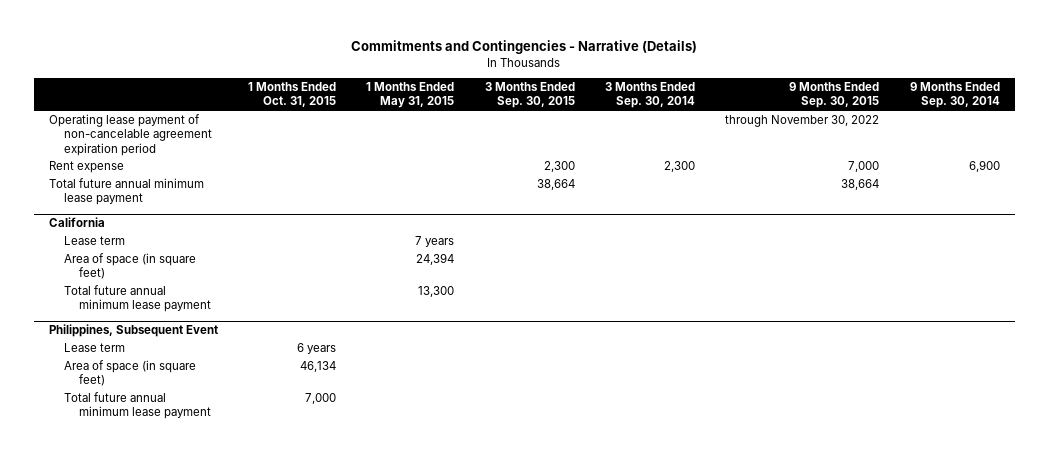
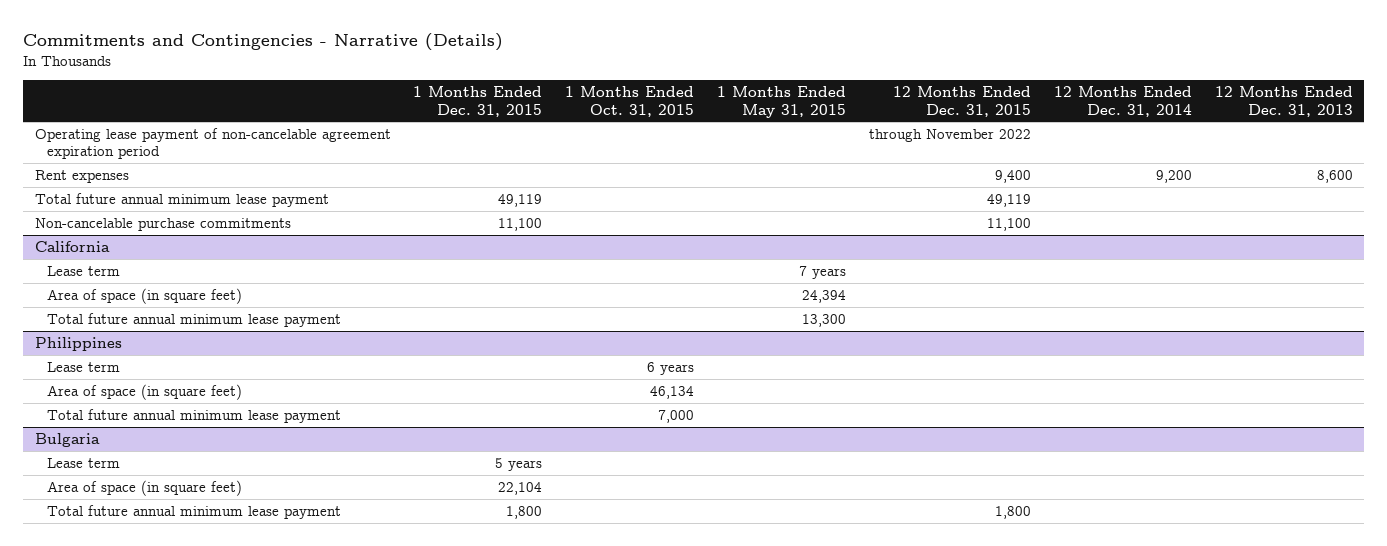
[484,82,575,109] 3 Months Ended Sep. 30, 2015 -> none
[605,82,696,109] 3 Months Ended Sep. 30, 2014 -> none
[789,82,880,109] 9 Months Ended Sep. 30, 2015 -> none
[909,82,1000,109] 9 Months Ended Sep. 30, 2014 -> none
none -> [413,86,543,117] 1 Months Ended Dec. 31, 2015
none -> [893,86,1032,117] 12 Months Ended Dec. 31, 2015
none -> [1054,86,1193,117] 12 Months Ended Dec. 31, 2014
none -> [1214,86,1353,117] 12 Months Ended Dec. 31, 2013
[48,161,124,174] Rent expense -> [34,169,129,183] Rent expenses
none -> [34,217,291,231] Non-cancelable purchase commitments
[48,324,218,338] Philippines, Subsequent Event -> [34,336,122,351] Philippines
none -> [34,432,100,447] Bulgaria
none -> [47,457,121,468] Lease term
none -> [47,479,243,496] Area of space (in square feet)
none -> [47,504,342,519] Total future annual minimum lease payment

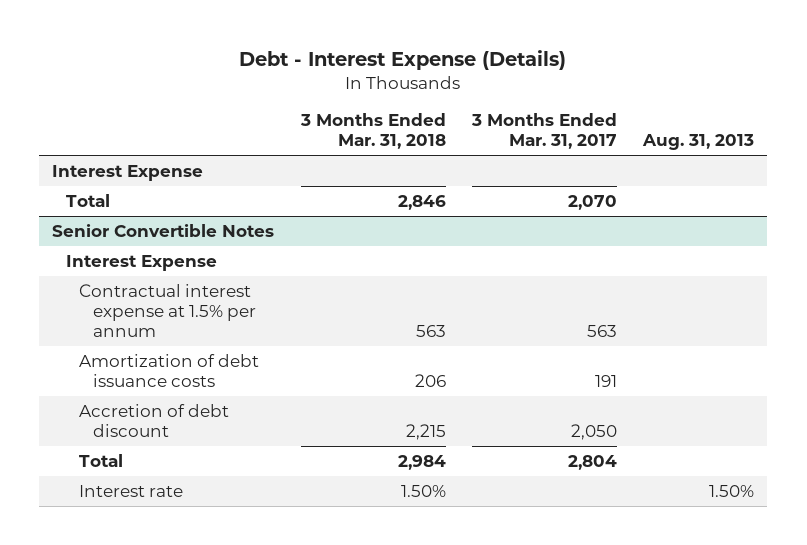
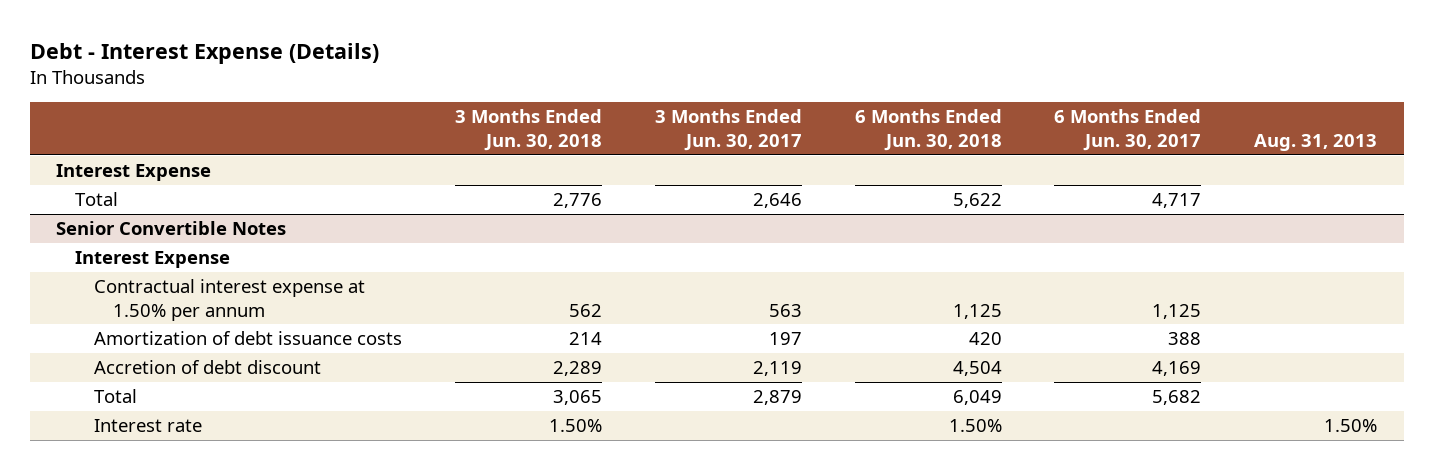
[299,113,446,150] 3 Months Ended Mar. 31, 2018 -> none
[470,113,617,150] 3 Months Ended Mar. 31, 2017 -> none
none -> [454,109,602,152] 3 Months Ended Jun. 30, 2018
none -> [654,109,802,152] 3 Months Ended Jun. 30, 2017
none -> [854,109,1002,152] 6 Months Ended Jun. 30, 2018
none -> [1054,109,1202,152] 6 Months Ended Jun. 30, 2017
[79,283,256,337] Contractual interest expense at 1.5% per annum -> [94,278,366,321] Contractual interest expense at 1.50% per annum

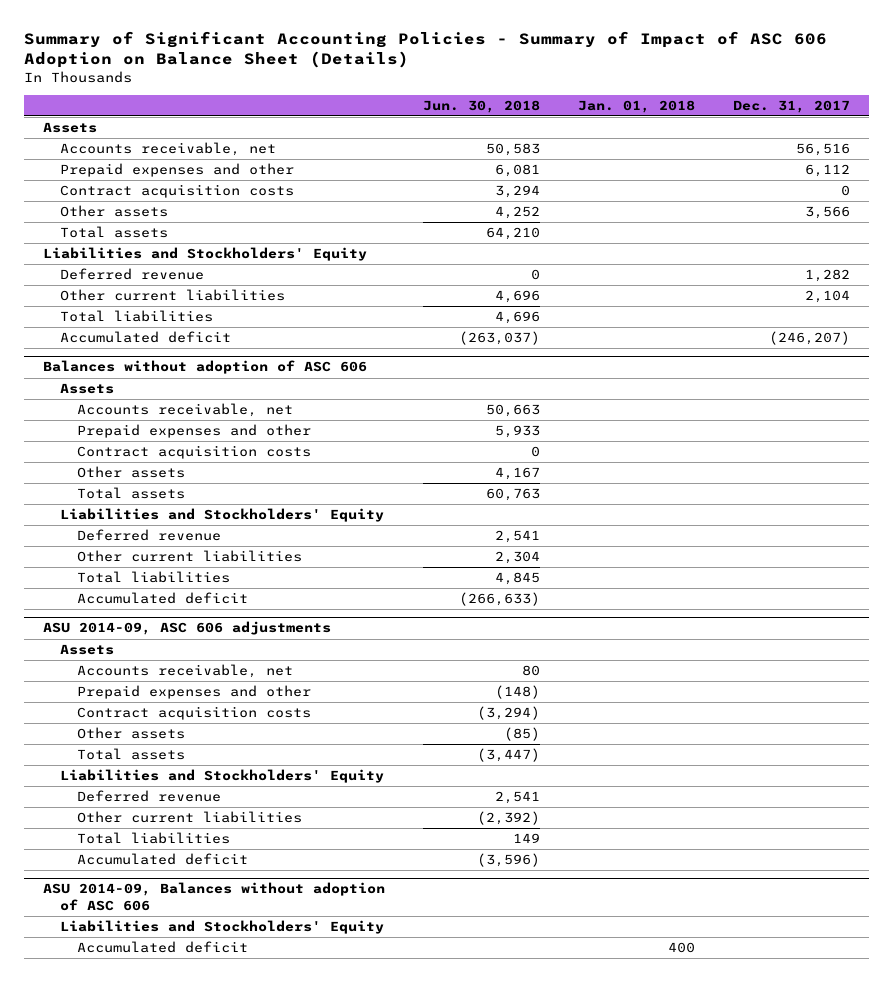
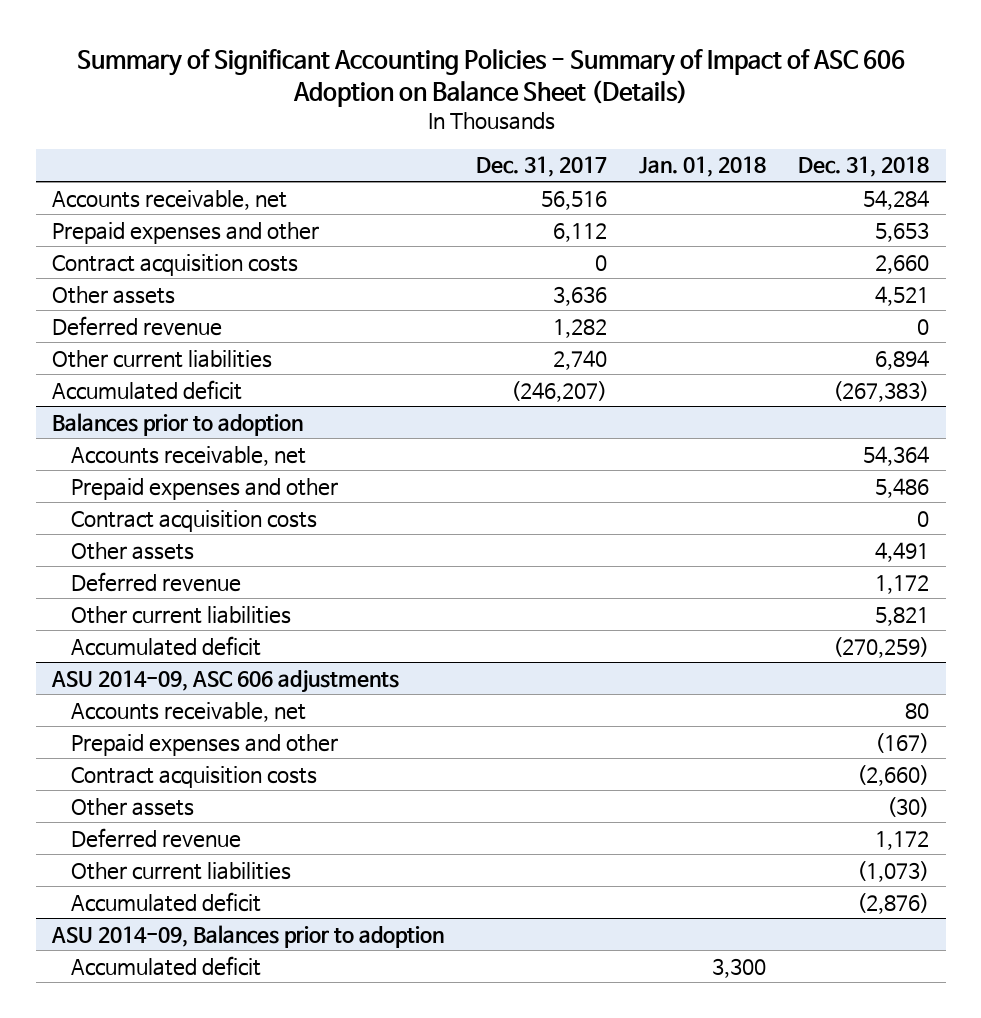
[422,99,540,113] Jun. 30, 2018 -> none
none -> [798,156,930,178] Dec. 31, 2018
[43,122,98,134] Assets -> none
[60,226,169,239] Total assets -> none
[43,247,368,262] Liabilities and Stockholders' Equity -> none
[804,206,850,220] 3,566 -> [553,285,608,306] 3,636
[60,310,214,323] Total liabilities -> none
[804,290,850,304] 2,104 -> [553,349,608,370] 2,740
[60,383,115,395] Assets -> none
[43,360,368,375] Balances without adoption of ASC 606 -> [52,412,304,436] Balances prior to adoption
[77,487,186,500] Total assets -> none
[60,508,385,523] Liabilities and Stockholders' Equity -> none
[77,571,231,584] Total liabilities -> none
[60,644,115,656] Assets -> none
[77,748,186,761] Total assets -> none
[60,769,385,784] Liabilities and Stockholders' Equity -> none
[77,832,231,845] Total liabilities -> none
[43,882,386,912] ASU 2014-09, Balances without adoption of ASC 606 -> none
[60,920,385,935] Liabilities and Stockholders' Equity -> none
[77,941,249,954] Accumulated deficit -> none
none -> [51,924,445,948] ASU 2014-09, Balances prior to adoption
none -> [70,955,261,976] Accumulated deficit

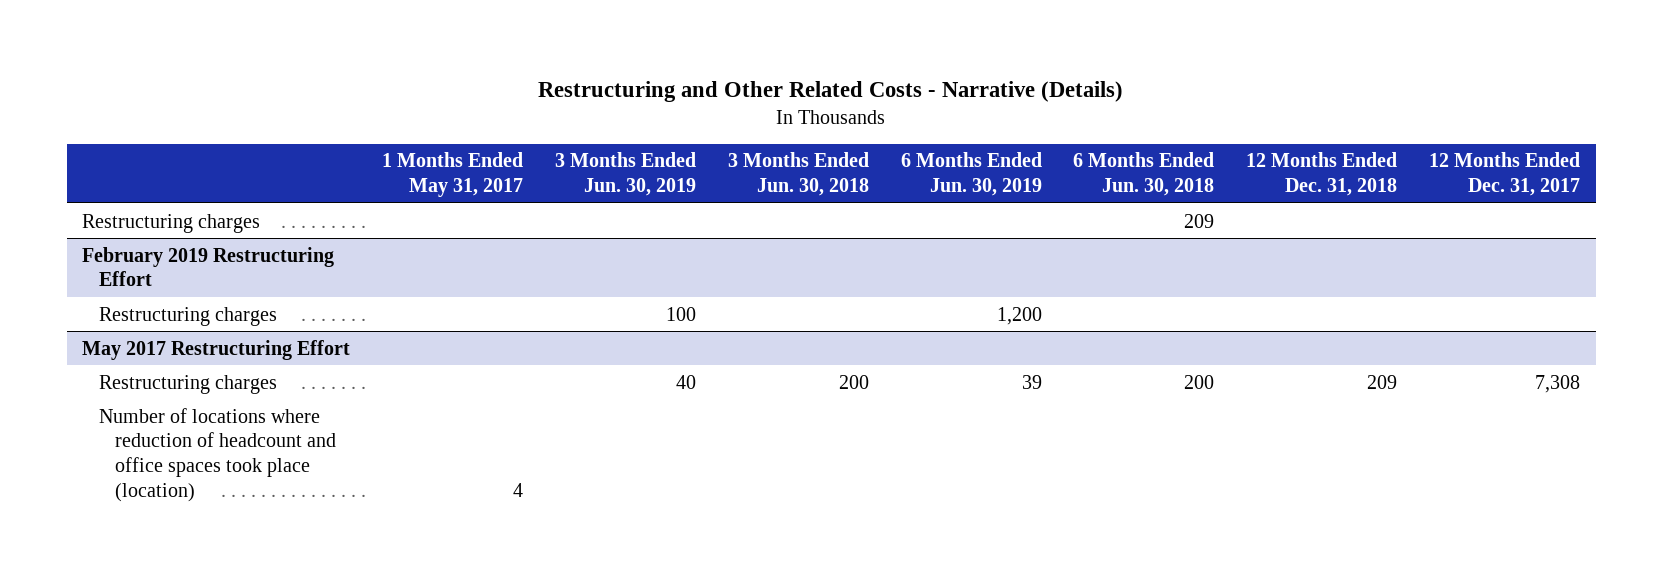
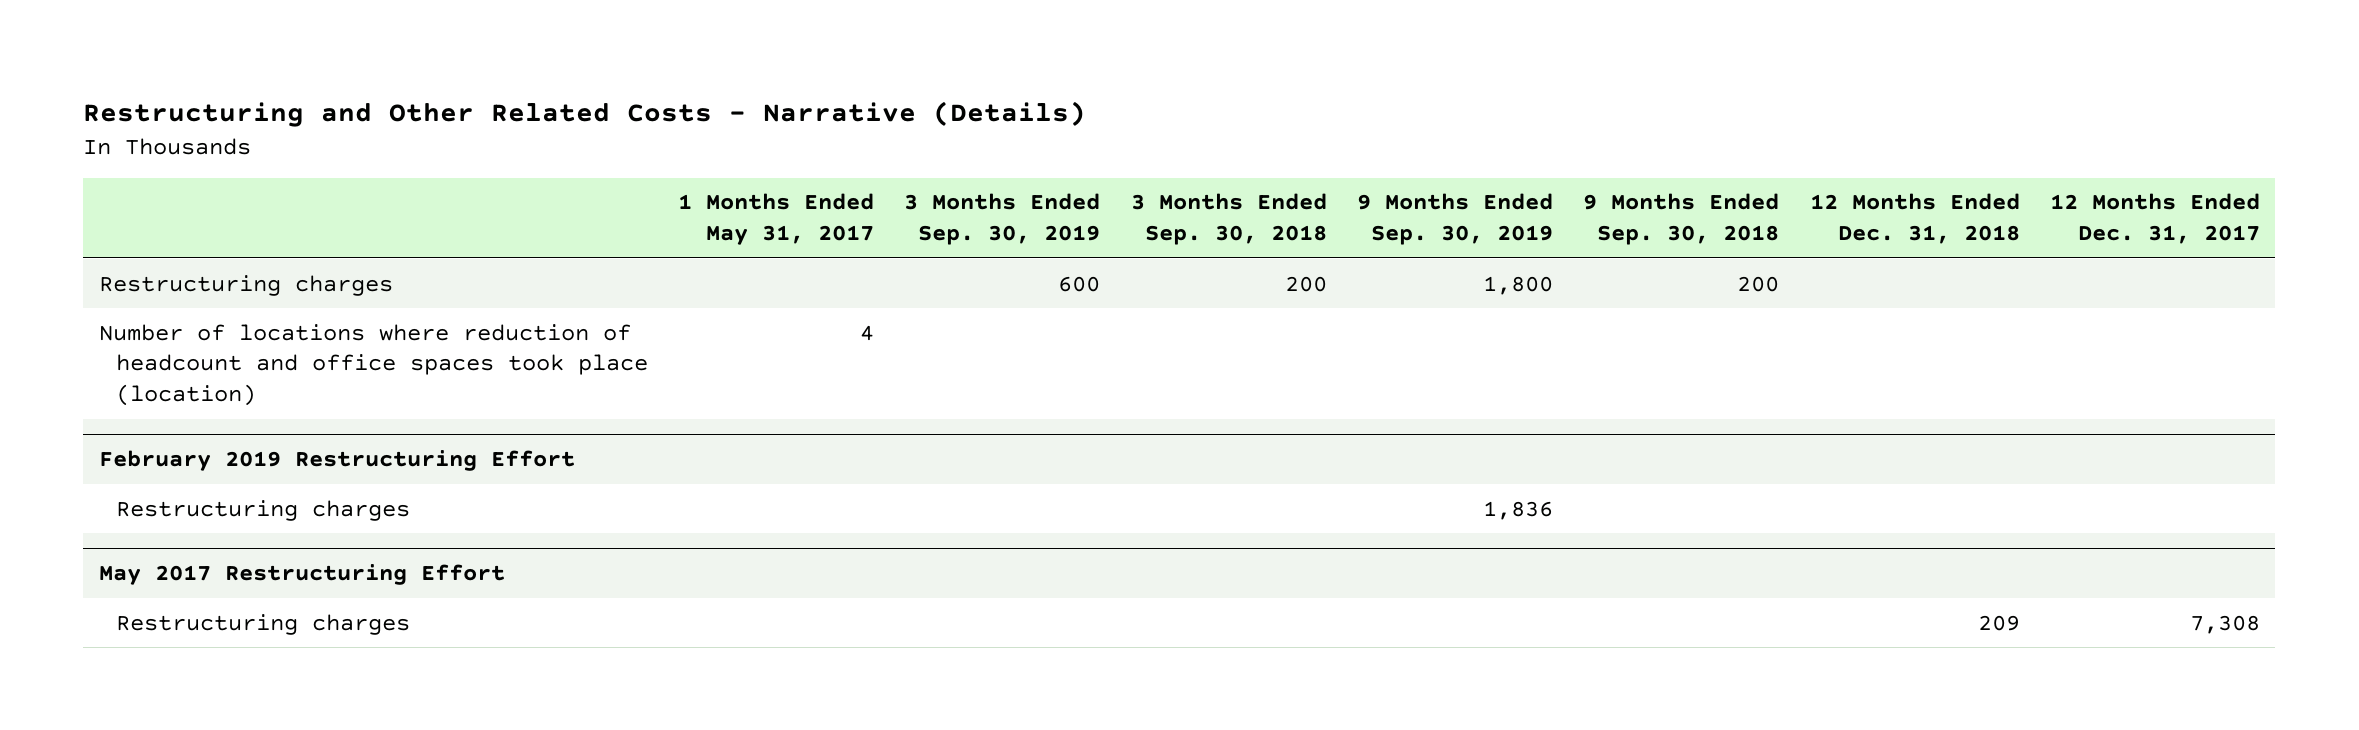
[555,152,697,196] 3 Months Ended Jun. 30, 2019 -> none
[727,152,869,196] 3 Months Ended Jun. 30, 2018 -> none
[900,152,1042,196] 6 Months Ended Jun. 30, 2019 -> none
[1073,152,1215,196] 6 Months Ended Jun. 30, 2018 -> none
none -> [904,193,1101,246] 3 Months Ended Sep. 30, 2019
none -> [1130,193,1327,246] 3 Months Ended Sep. 30, 2018
none -> [1357,193,1554,246] 9 Months Ended Sep. 30, 2019
none -> [1583,193,1780,246] 9 Months Ended Sep. 30, 2018
none -> [98,323,648,407] Number of locations where reduction of headcount and office spaces took place (location)
[98,407,336,502] Number of locations where reduction of headcount and office spaces took place (location) -> none

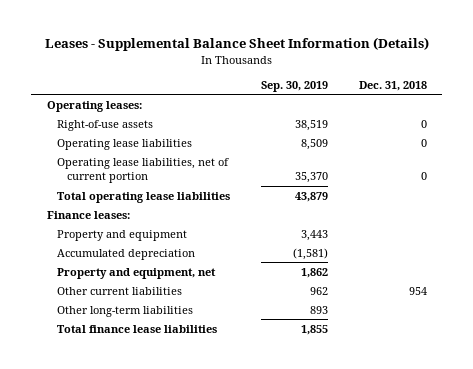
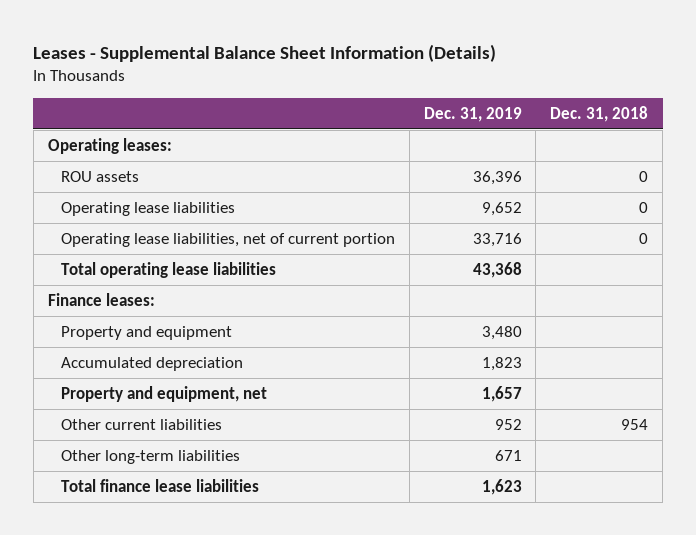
[260,80,328,92] Sep. 30, 2019 -> none
none -> [423,106,522,122] Dec. 31, 2019
[56,119,153,131] Right-of-use assets -> [60,170,139,182] ROU assets

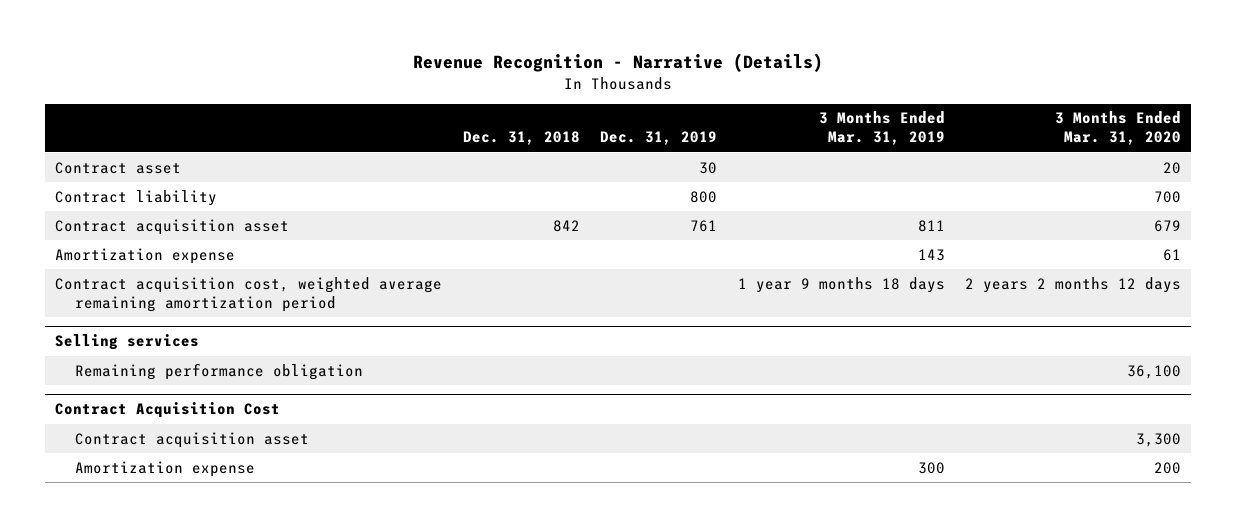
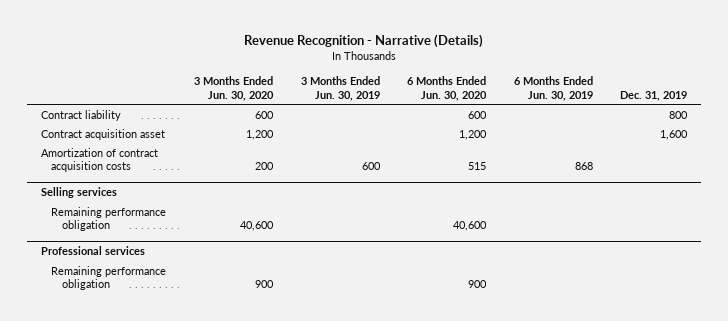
[462,131,580,146] Dec. 31, 2018 -> none
[818,111,945,146] 3 Months Ended Mar. 31, 2019 -> none
[1055,111,1182,146] 3 Months Ended Mar. 31, 2020 -> none
none -> [193,75,274,101] 3 Months Ended Jun. 30, 2020
none -> [300,75,380,101] 3 Months Ended Jun. 30, 2019
none -> [407,75,488,101] 6 Months Ended Jun. 30, 2020
none -> [513,75,593,101] 6 Months Ended Jun. 30, 2019
[55,161,182,174] Contract asset -> none
[55,276,443,312] Contract acquisition cost, weighted average remaining amortization period -> none
[690,219,718,232] 761 -> [660,129,689,140] 1,600
[55,247,236,264] Amortization expense -> [41,147,159,173] Amortization of contract acquisition costs
[55,402,281,419] Contract Acquisition Cost -> none
[75,431,310,448] Contract acquisition asset -> none
[75,460,256,477] Amortization expense -> none
none -> [41,246,146,256] Professional services
none -> [51,265,167,291] Remaining performance obligation

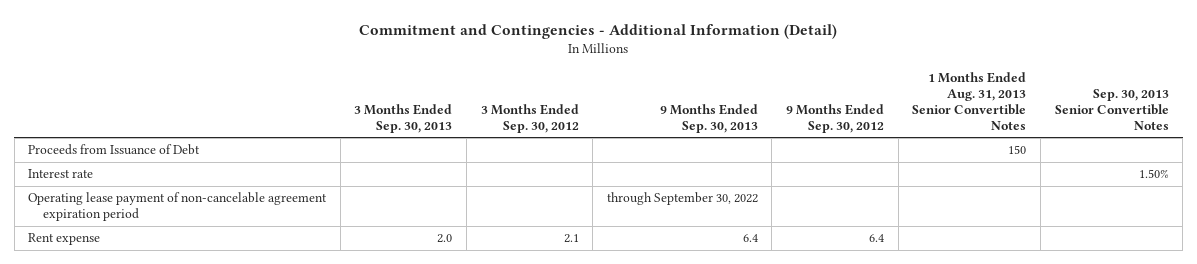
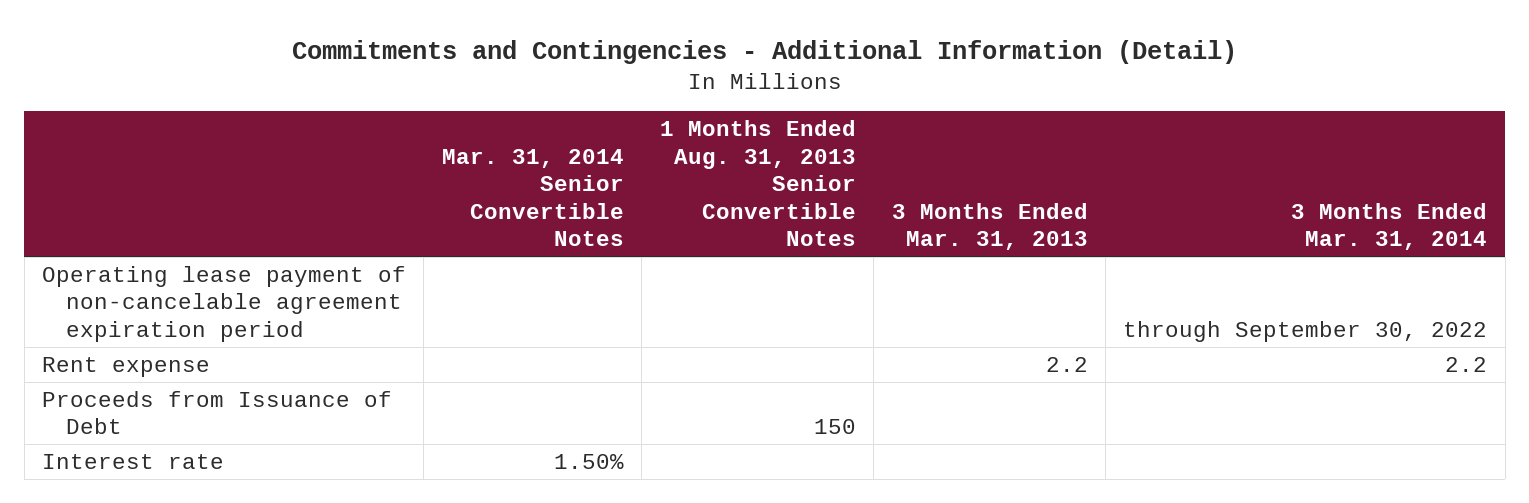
[359,23,838,39] Commitment and Contingencies - Additional Information (Detail) -> [291,39,1237,64] Commitments and Contingencies - Additional Information (Detail)
[354,103,453,133] 3 Months Ended Sep. 30, 2013 -> none
[480,103,579,133] 3 Months Ended Sep. 30, 2012 -> none
[659,103,758,133] 9 Months Ended Sep. 30, 2013 -> none
[786,103,885,133] 9 Months Ended Sep. 30, 2012 -> none
[1054,89,1169,130] Sep. 30, 2013 Senior Convertible Notes -> none
none -> [441,148,624,247] Mar. 31, 2014 Senior Convertible Notes
none -> [891,202,1088,251] 3 Months Ended Mar. 31, 2013
none -> [1291,202,1488,251] 3 Months Ended Mar. 31, 2014
[28,144,201,156] Proceeds from Issuance of Debt -> [41,390,392,435] Proceeds from Issuance of Debt
[28,169,94,179] Interest rate -> [41,453,224,469] Interest rate

